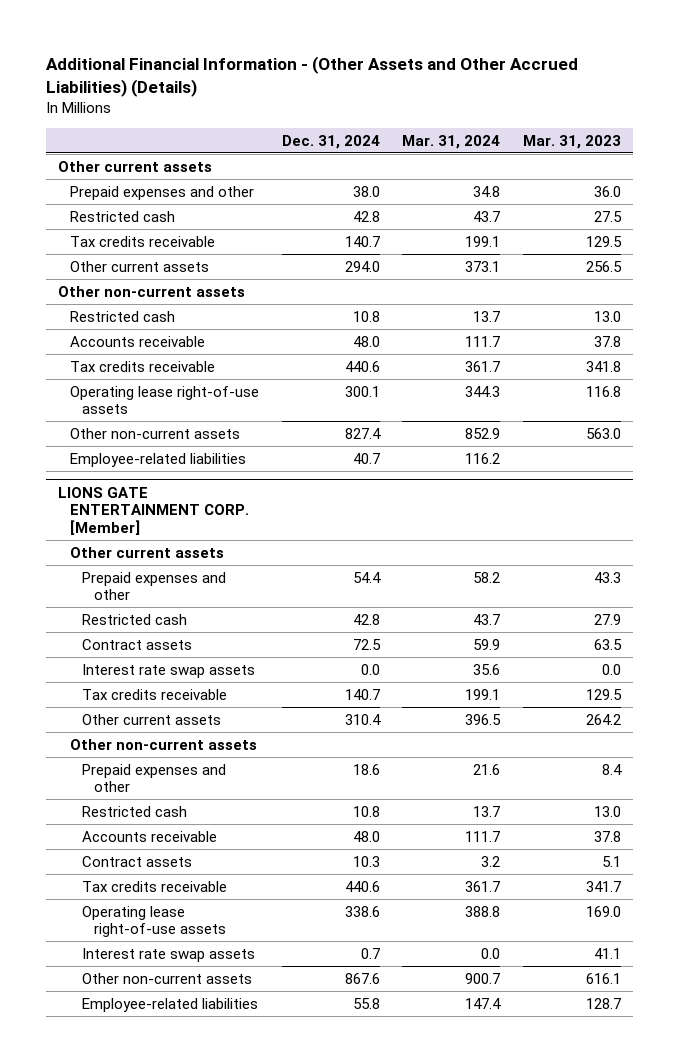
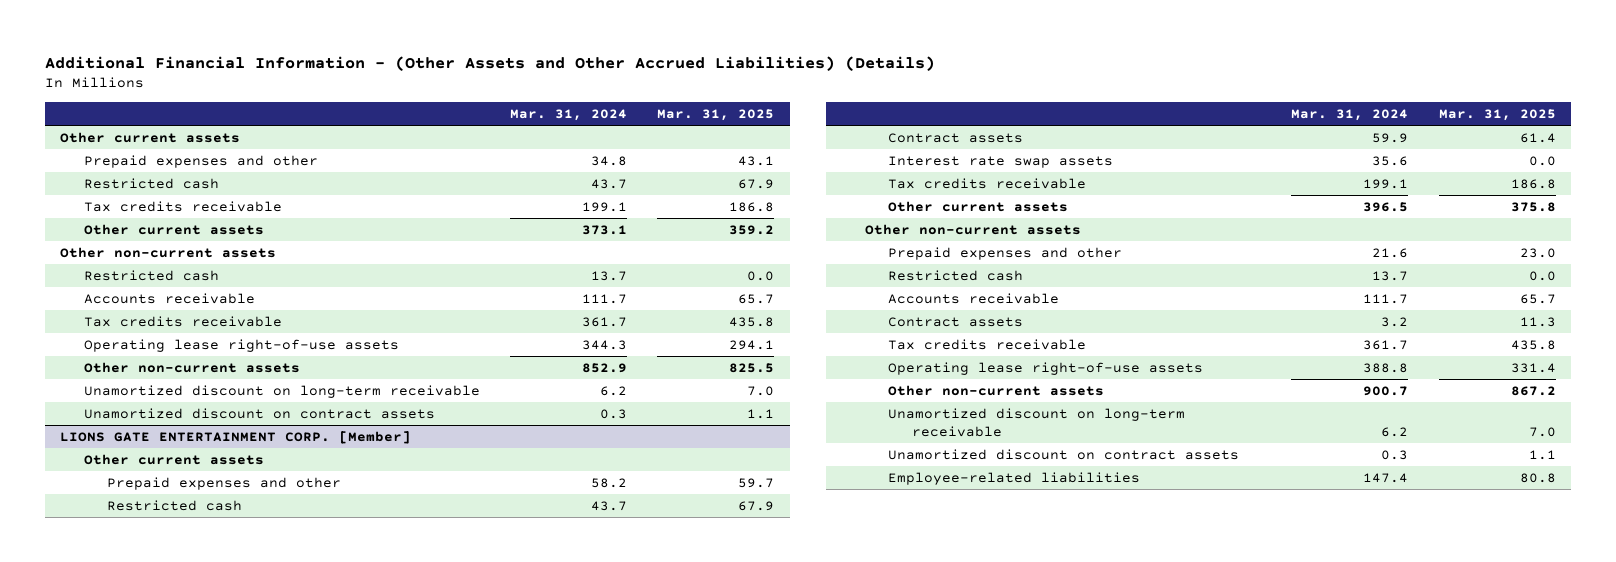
[281,134,380,149] Dec. 31, 2024 -> none
[523,134,622,149] Mar. 31, 2023 -> none
none -> [657,109,775,122] Mar. 31, 2025
[69,452,246,467] Employee-related liabilities -> none
none -> [83,385,480,399] Unamortized discount on long-term receivable
none -> [83,408,435,420] Unamortized discount on contract assets
[81,947,255,962] Interest rate swap assets -> none
none -> [888,408,1186,437] Unamortized discount on long-term receivable
none -> [888,449,1240,461] Unamortized discount on contract assets

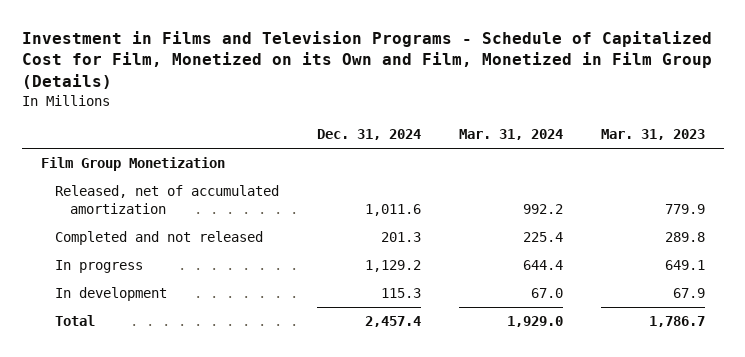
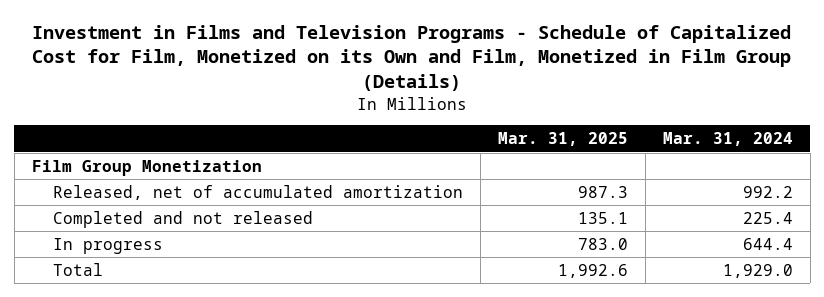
[317,129,422,141] Dec. 31, 2024 -> none
[600,129,705,141] Mar. 31, 2023 -> none
none -> [497,132,628,147] Mar. 31, 2025
[55,287,168,302] In development -> none

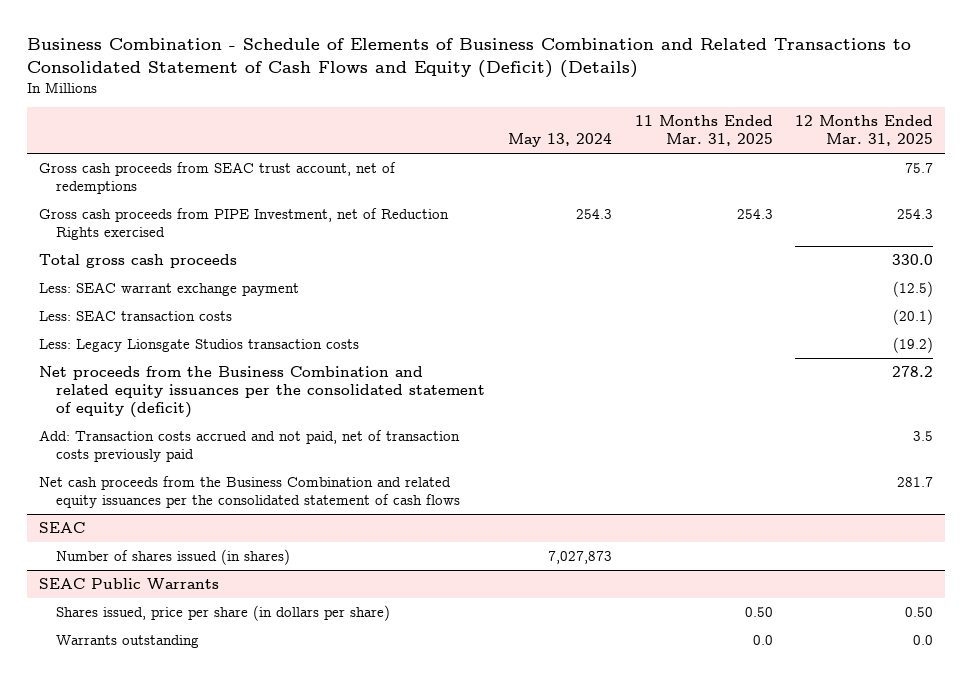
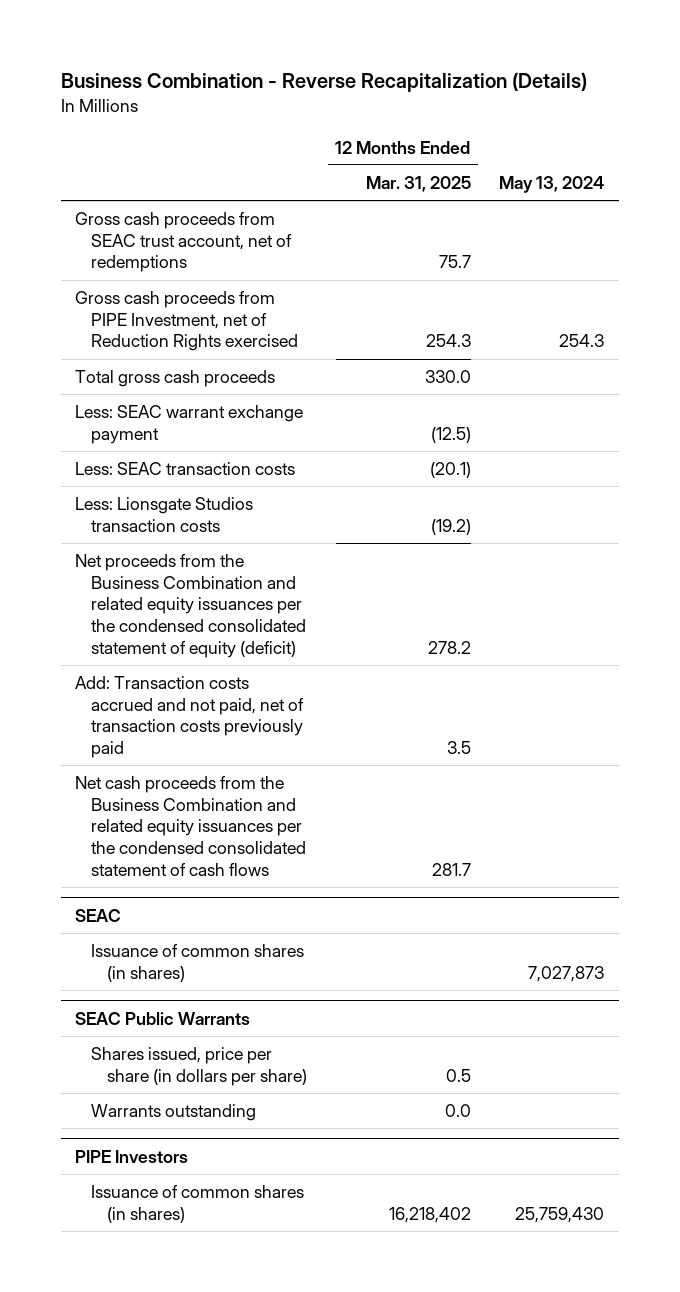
[27,38,912,78] Business Combination - Schedule of Elements of Business Combination and Related Transactions to Consolidated Statement of Cash Flows and Equity (Deficit) (Details) -> [61,72,588,93] Business Combination - Reverse Recapitalization (Details)
[634,115,773,147] 11 Months Ended Mar. 31, 2025 -> none
[38,338,359,352] Less: Legacy Lionsgate Studios transaction costs -> [75,497,254,532] Less: Lionsgate Studios transaction costs
[38,365,486,419] Net proceeds from the Business Combination and related equity issuances per the consolidated statement of equity (deficit) -> [75,554,307,658] Net proceeds from the Business Combination and related equity issuances per the condensed consolidated statement of equity (deficit)
[38,475,461,509] Net cash proceeds from the Business Combination and related equity issuances per the consolidated statement of cash flows -> [75,776,307,876] Net cash proceeds from the Business Combination and related equity issuances per the condensed consolidated statement of cash flows
[56,548,291,565] Number of shares issued (in shares) -> [91,944,305,982] Issuance of common shares (in shares)
[905,606,934,617] 0.50 -> [445,1068,471,1082] 0.5
none -> [75,1149,189,1163] PIPE Investors
none -> [91,1185,305,1223] Issuance of common shares (in shares)

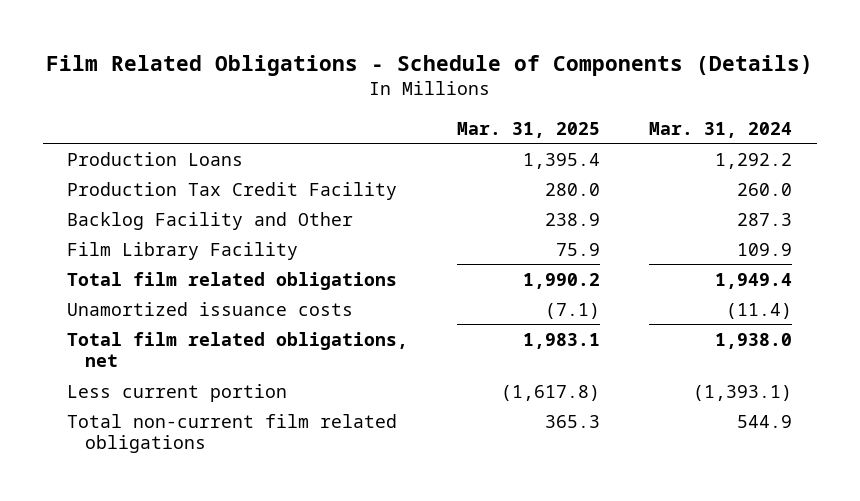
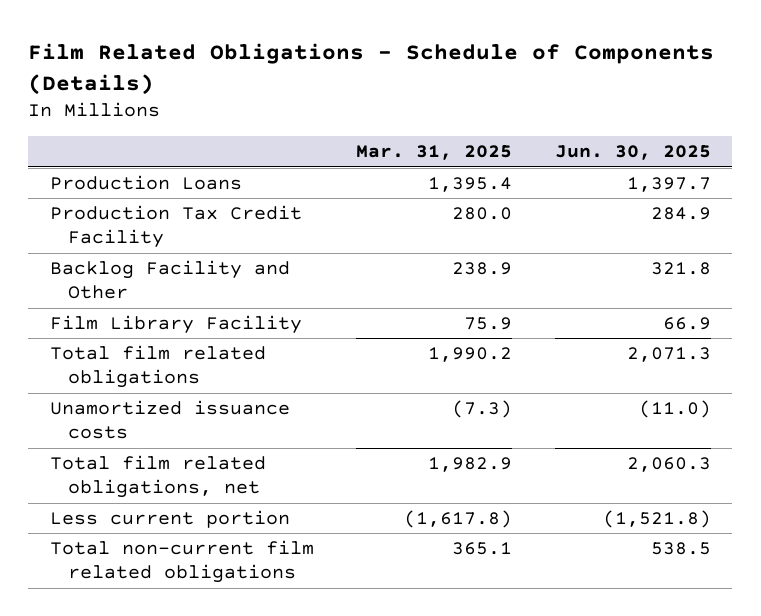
[649,121,793,138] Mar. 31, 2024 -> none
none -> [555,145,712,161] Jun. 30, 2025
[545,302,601,319] (7.1) -> [452,400,513,419] (7.3)
[523,332,601,349] 1,983.1 -> [428,457,513,473] 1,982.9
[545,414,601,428] 365.3 -> [452,542,513,556] 365.1

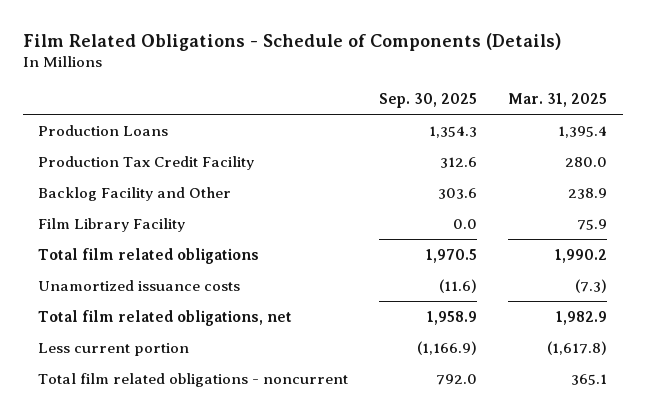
[555,145,712,161] Jun. 30, 2025 -> none
none -> [379,92,478,108] Sep. 30, 2025
[49,540,314,584] Total non-current film related obligations -> [38,372,349,387] Total film related obligations - noncurrent

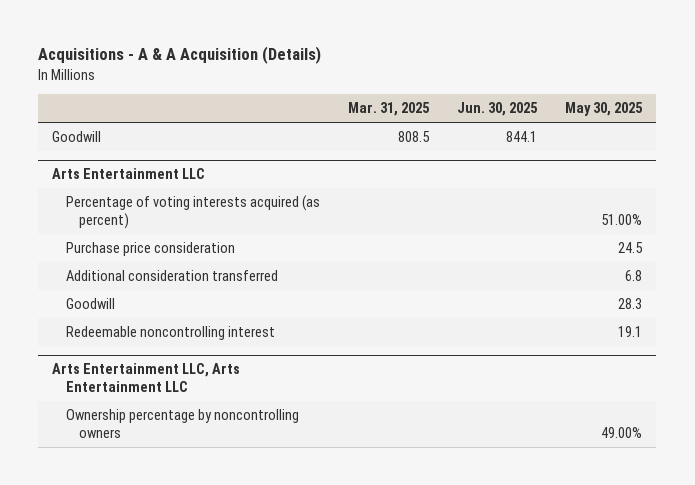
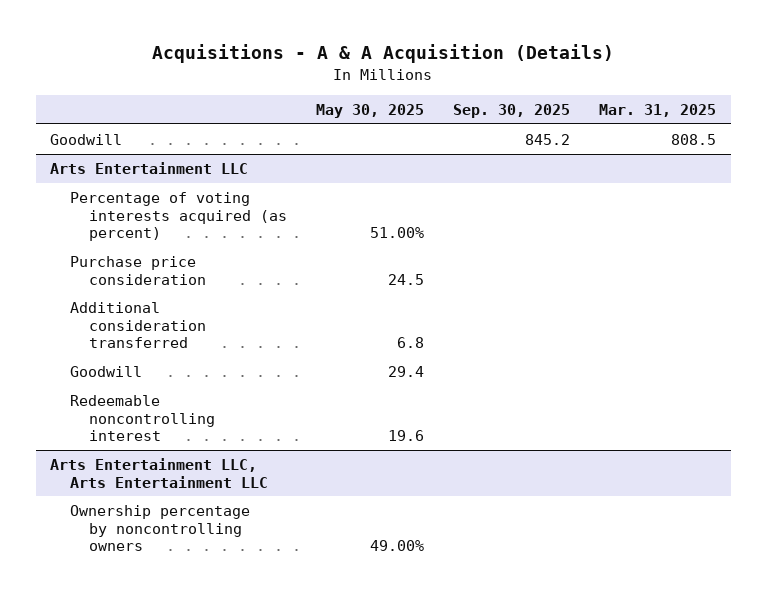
[457,102,539,117] Jun. 30, 2025 -> none
none -> [452,103,570,118] Sep. 30, 2025
[618,298,643,310] 28.3 -> [387,365,424,377] 29.4
[618,326,643,338] 19.1 -> [387,430,424,442] 19.6

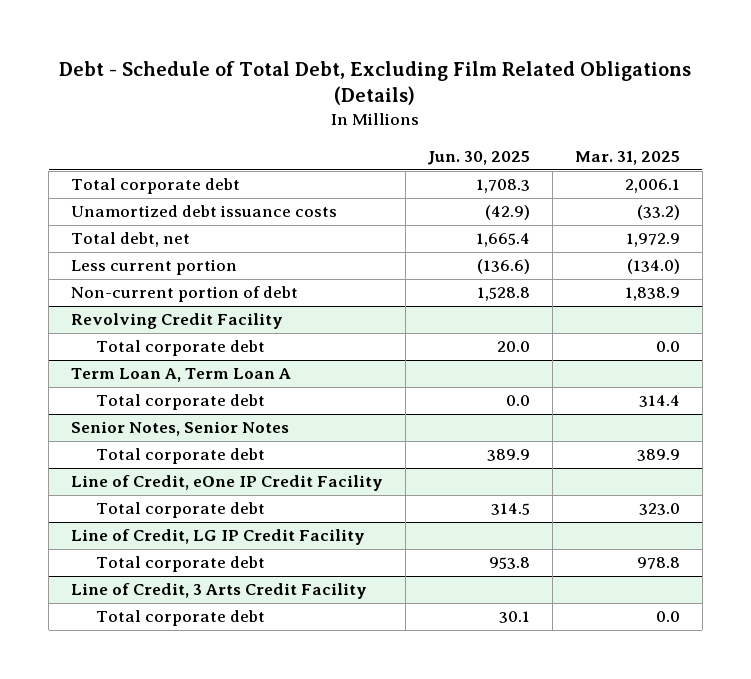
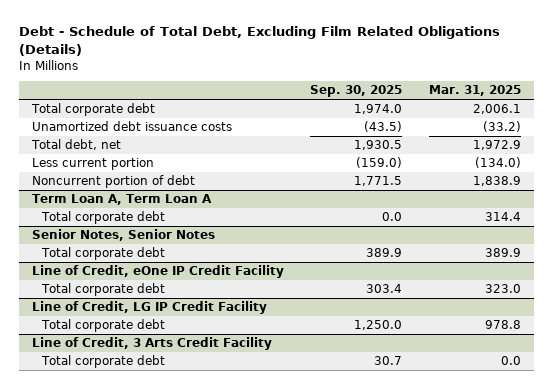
[427,151,531,166] Jun. 30, 2025 -> none
none -> [310,85,403,98] Sep. 30, 2025
[71,313,284,330] Revolving Credit Facility -> none
[96,340,266,357] Total corporate debt -> none
[71,286,299,303] Non-current portion of debt -> [31,175,195,189] Noncurrent portion of debt

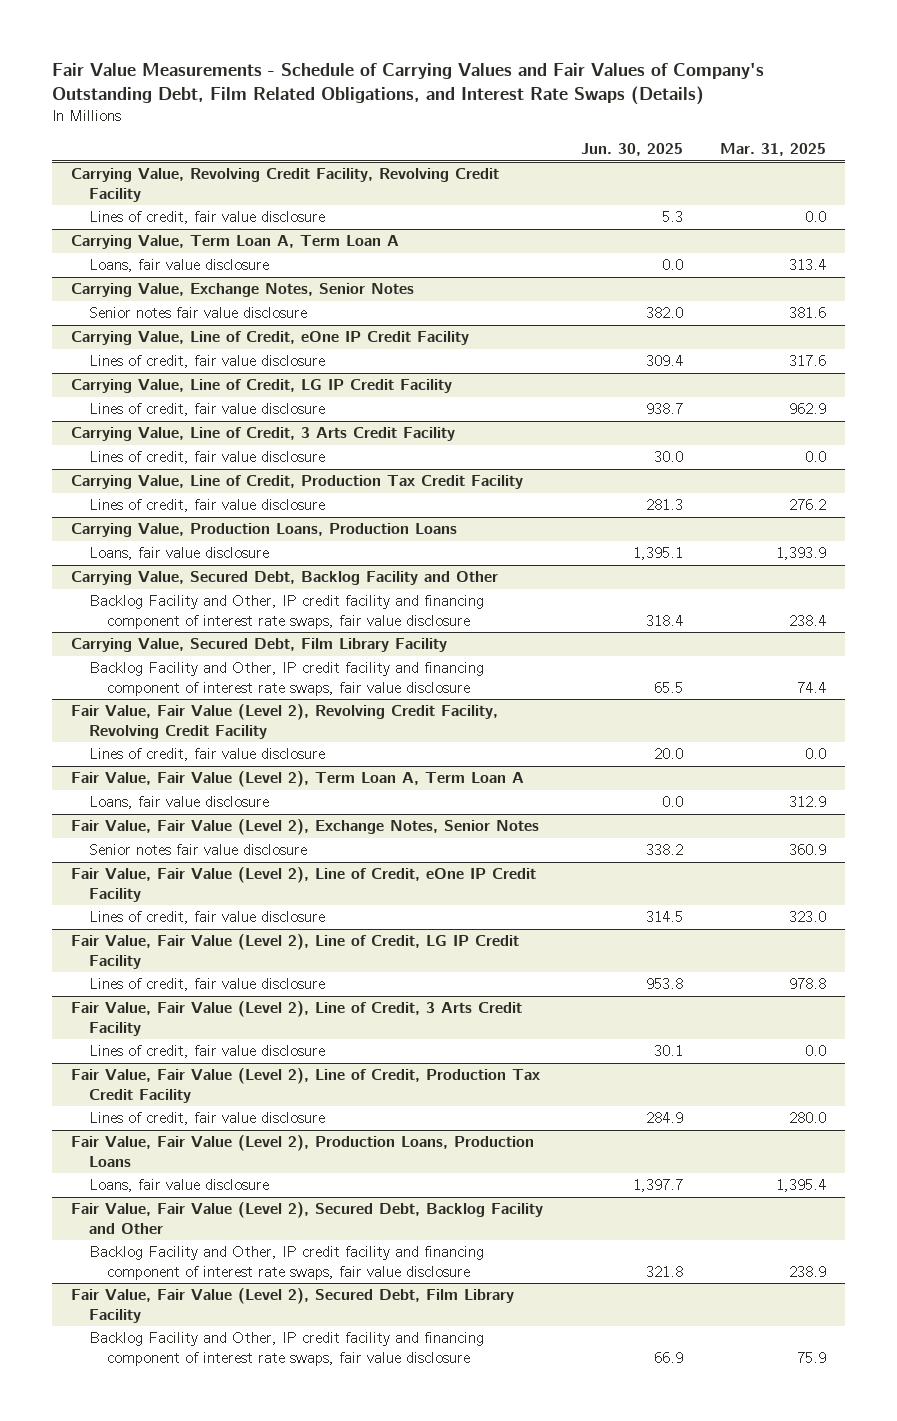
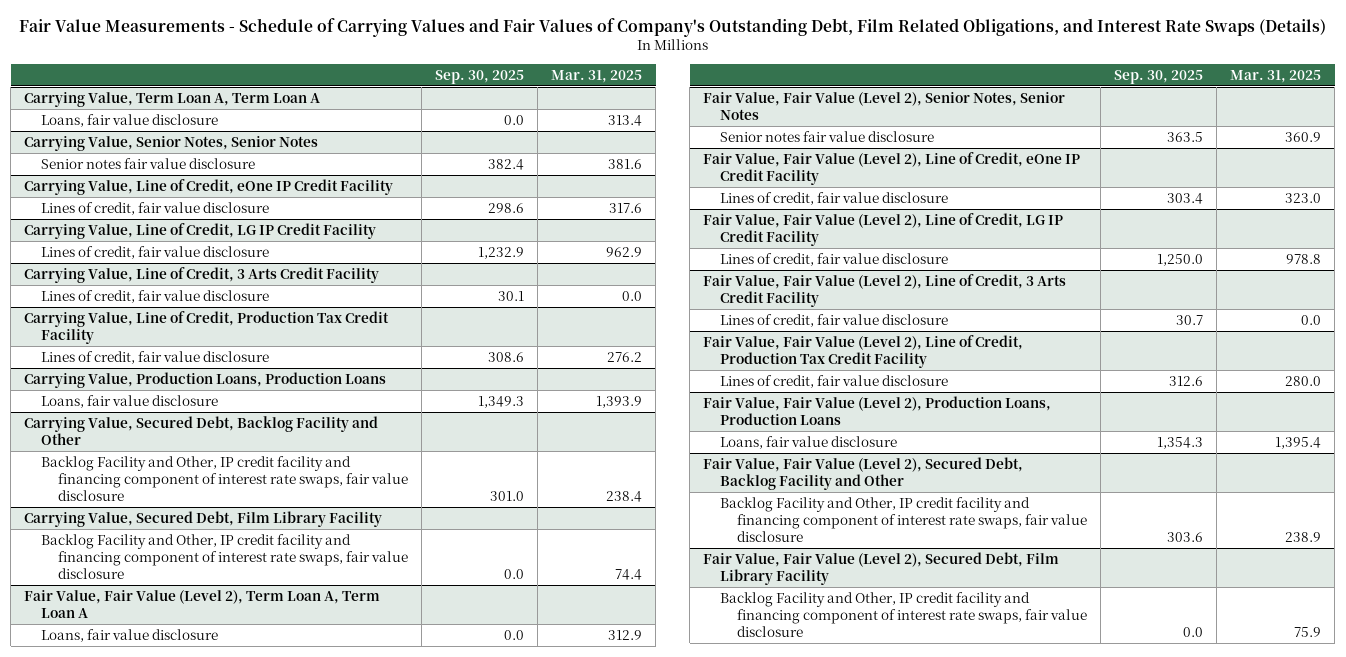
[580,143,683,157] Jun. 30, 2025 -> none
none -> [435,69,525,84] Sep. 30, 2025
[71,168,500,202] Carrying Value, Revolving Credit Facility, Revolving Credit Facility -> none
[89,211,326,225] Lines of credit, fair value disclosure -> none
[71,283,415,298] Carrying Value, Exchange Notes, Senior Notes -> [24,135,319,151] Carrying Value, Senior Notes, Senior Notes
[71,704,499,739] Fair Value, Fair Value (Level 2), Revolving Credit Facility, Revolving Credit Facility -> none
[89,748,326,762] Lines of credit, fair value disclosure -> none
[71,819,540,836] Fair Value, Fair Value (Level 2), Exchange Notes, Senior Notes -> [703,91,1066,120] Fair Value, Fair Value (Level 2), Senior Notes, Senior Notes

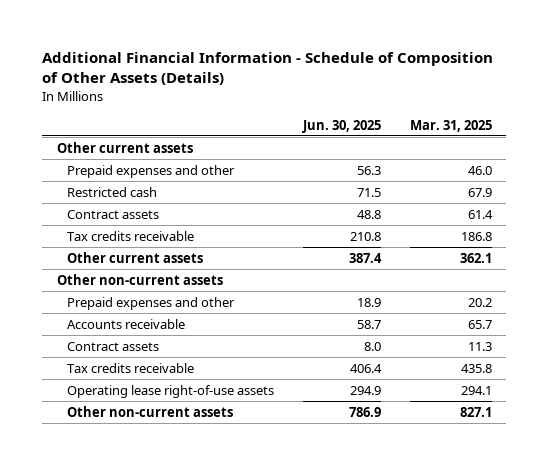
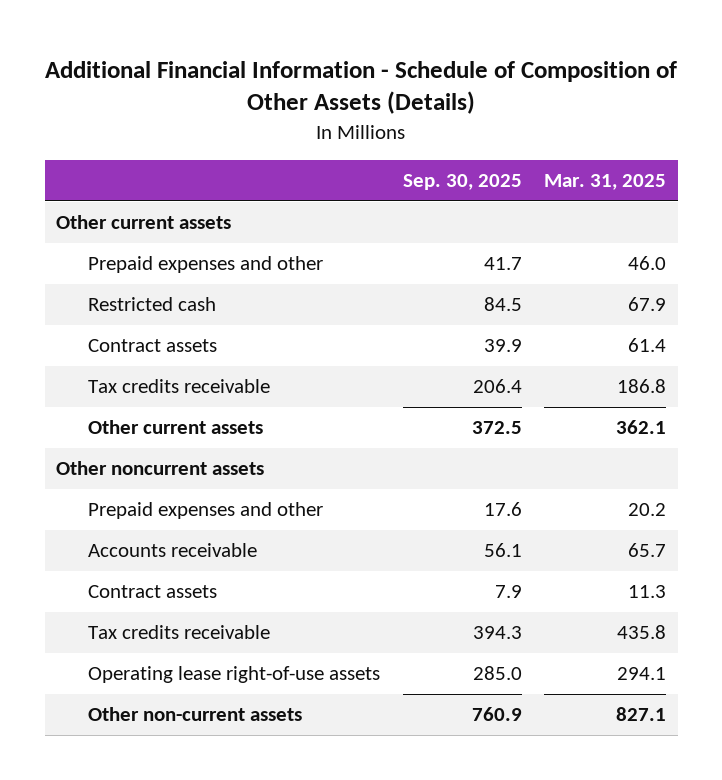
[301,119,381,133] Jun. 30, 2025 -> none
none -> [402,174,522,191] Sep. 30, 2025
[56,273,223,285] Other non-current assets -> [56,461,265,476] Other noncurrent assets

